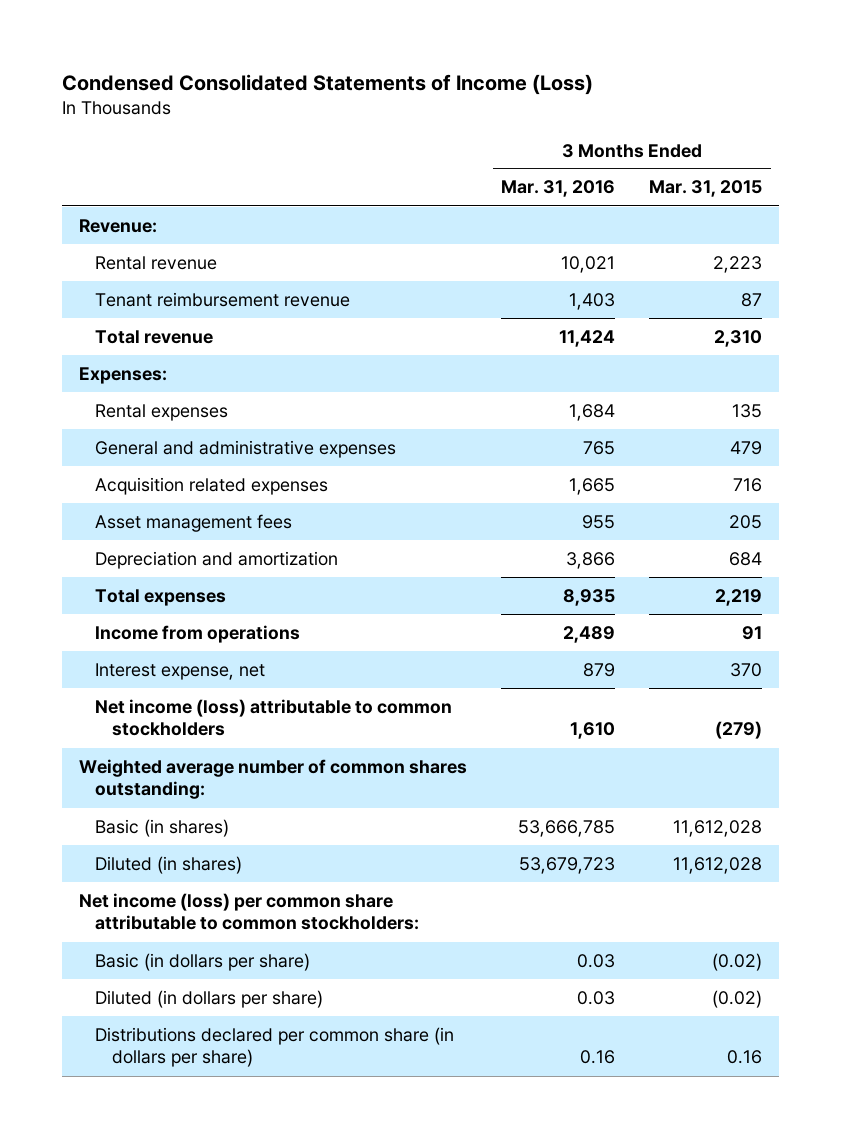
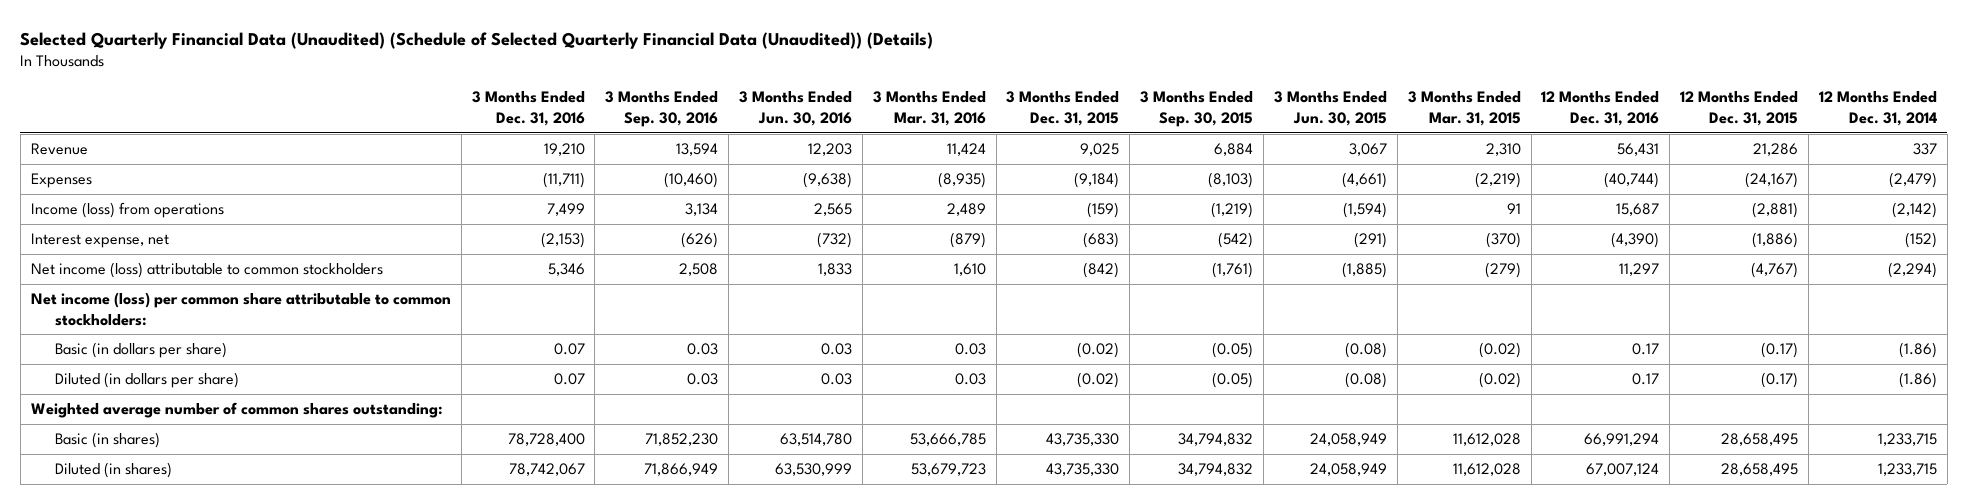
[61,73,593,95] Condensed Consolidated Statements of Income (Loss) -> [20,31,934,49] Selected Quarterly Financial Data (Unaudited) (Schedule of Selected Quarterly Financial Data (Unaudited)) (Details)
none -> [471,91,585,126] 3 Months Ended Dec. 31, 2016
none -> [605,91,719,127] 3 Months Ended Sep. 30, 2016
none -> [738,91,852,126] 3 Months Ended Jun. 30, 2016
none -> [1006,91,1120,126] 3 Months Ended Dec. 31, 2015
none -> [1140,91,1254,127] 3 Months Ended Sep. 30, 2015
none -> [1273,91,1387,126] 3 Months Ended Jun. 30, 2015
none -> [1541,91,1660,126] 12 Months Ended Dec. 31, 2016
none -> [1680,91,1799,126] 12 Months Ended Dec. 31, 2015
none -> [1818,91,1937,126] 12 Months Ended Dec. 31, 2014
[78,218,157,233] Revenue: -> none
[95,255,218,270] Rental revenue -> none
[95,291,351,307] Tenant reimbursement revenue -> none
[78,366,167,384] Expenses: -> none
[95,403,229,421] Rental expenses -> none
[95,439,397,458] General and administrative expenses -> none
[95,476,329,495] Acquisition related expenses -> none
[95,513,293,532] Asset management fees -> none
[95,550,339,569] Depreciation and amortization -> none
[95,329,214,344] Total revenue -> [30,143,88,156] Revenue
[95,588,227,606] Total expenses -> [30,173,92,189] Expenses
[563,588,616,606] 8,935 -> [937,172,986,189] (8,935)
[715,588,763,606] 2,219 -> [1474,172,1521,189] (2,219)
[95,624,301,643] Income from operations -> [30,202,224,219] Income (loss) from operations
[583,662,616,677] 879 -> [949,232,986,249] (879)
[730,662,763,677] 370 -> [1485,232,1521,249] (370)
[95,1026,455,1068] Distributions declared per common share (in dollars per share) -> none
[78,758,467,800] Weighted average number of common shares outstanding: -> [30,402,443,419] Weighted average number of common shares outstanding:
[95,818,230,837] Basic (in shares) -> [55,432,161,449] Basic (in shares)
[95,855,243,874] Diluted (in shares) -> [55,462,173,479] Diluted (in shares)

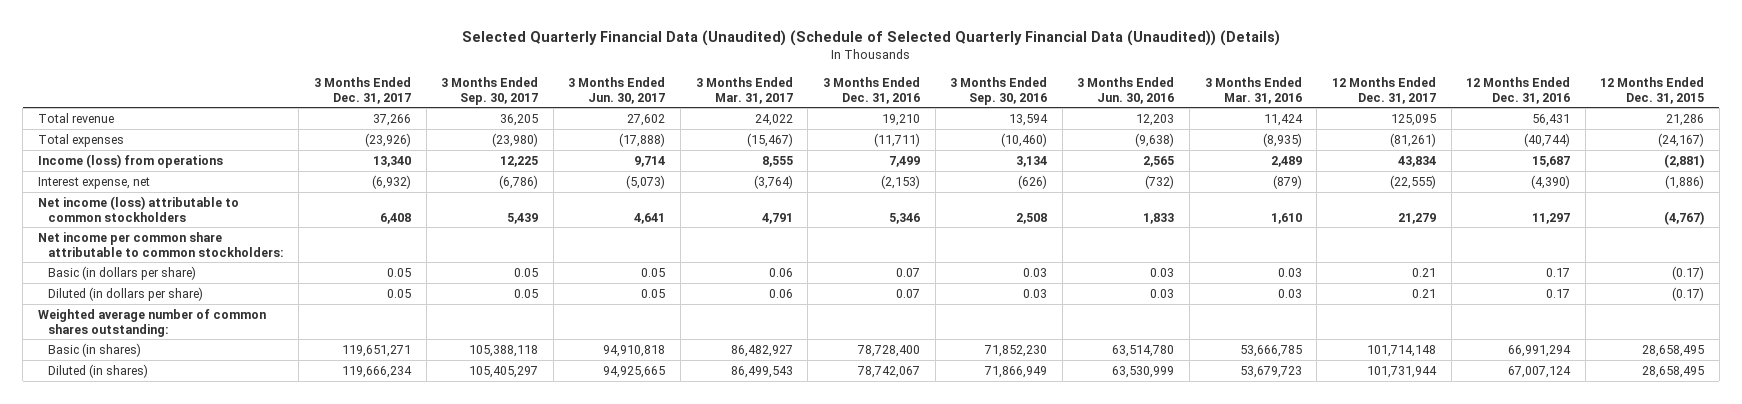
[1006,91,1120,126] 3 Months Ended Dec. 31, 2015 -> none
[1140,91,1254,127] 3 Months Ended Sep. 30, 2015 -> none
[1273,91,1387,126] 3 Months Ended Jun. 30, 2015 -> none
[1407,91,1521,126] 3 Months Ended Mar. 31, 2015 -> none
[1818,91,1937,126] 12 Months Ended Dec. 31, 2014 -> none
none -> [313,76,411,104] 3 Months Ended Dec. 31, 2017
none -> [441,76,539,105] 3 Months Ended Sep. 30, 2017
none -> [568,76,666,104] 3 Months Ended Jun. 30, 2017
none -> [695,76,793,104] 3 Months Ended Mar. 31, 2017
none -> [1331,76,1436,104] 12 Months Ended Dec. 31, 2017
[30,143,88,156] Revenue -> [37,112,114,123] Total revenue
[30,173,92,189] Expenses -> [37,133,124,147] Total expenses
[30,292,451,326] Net income (loss) per common share attributable to common stockholders: -> [37,231,284,257] Net income per common share attributable to common stockholders:

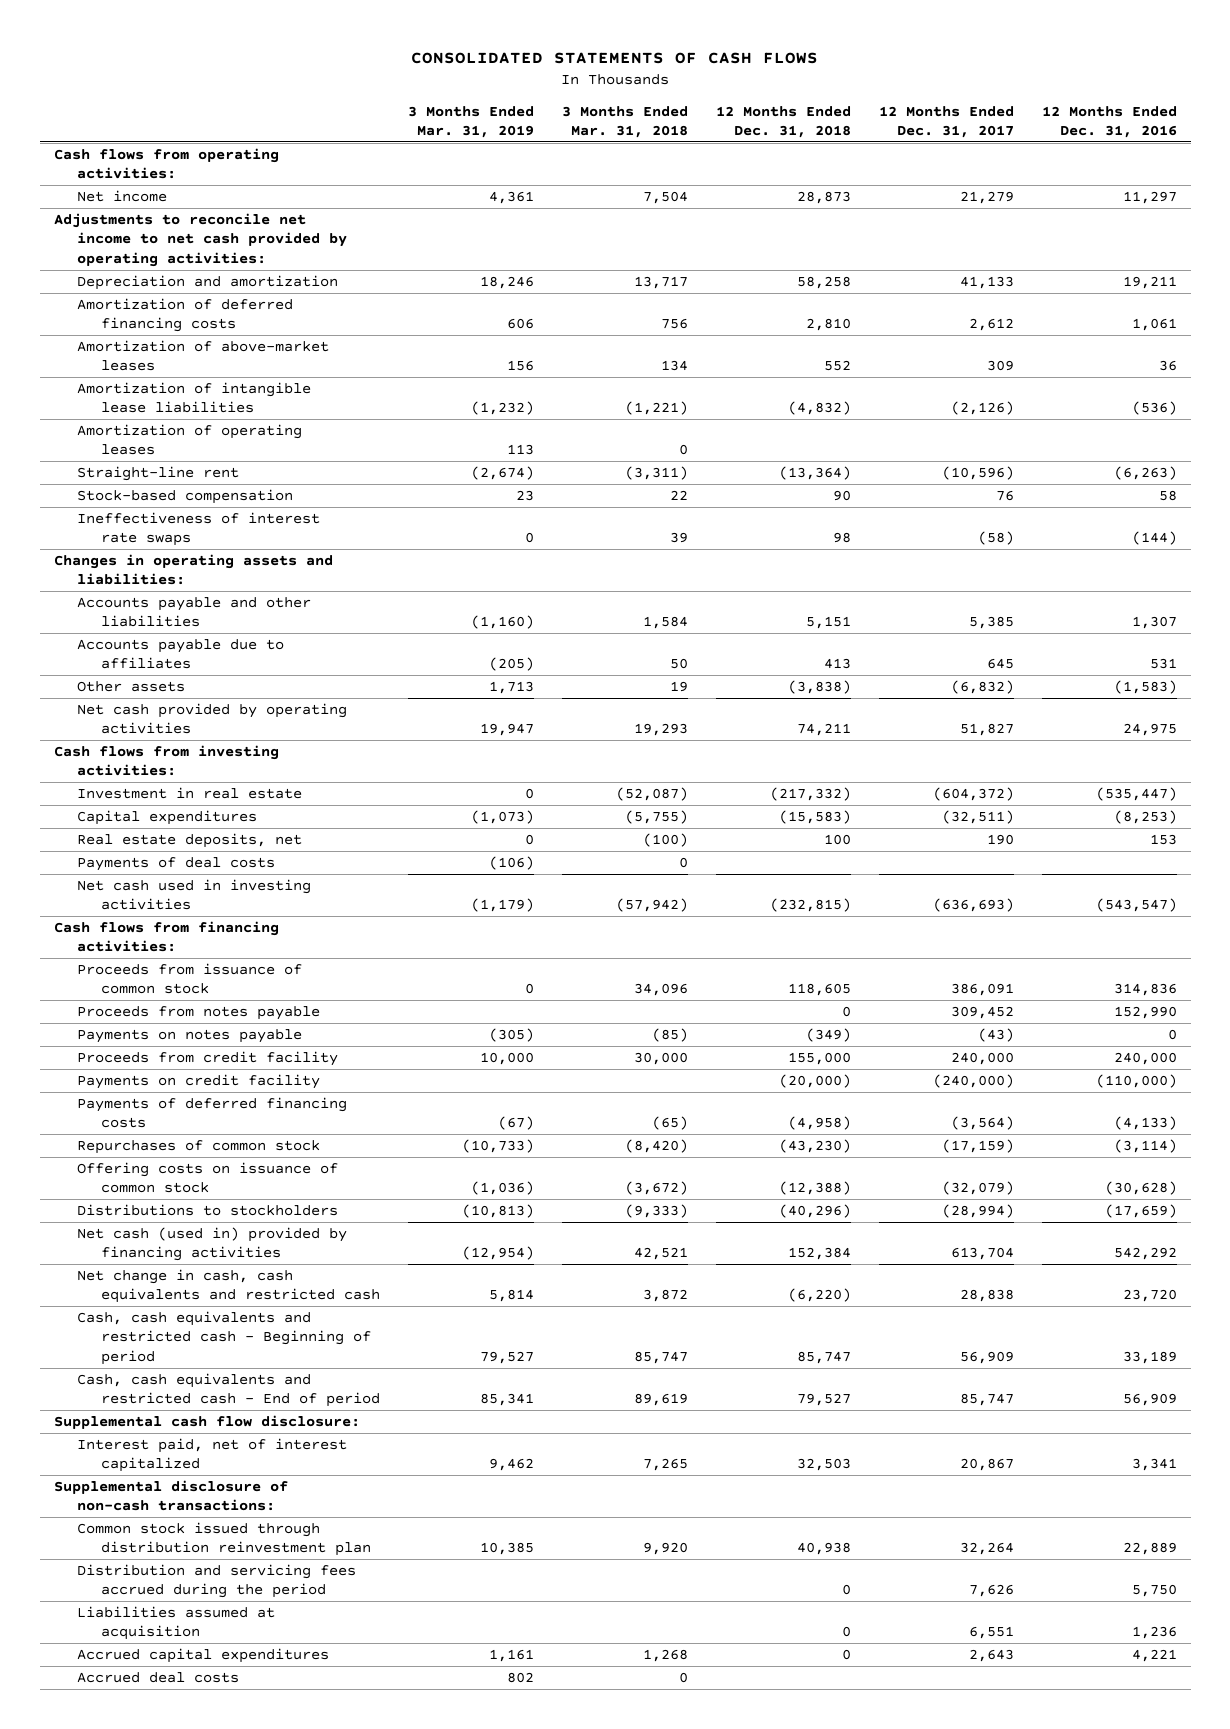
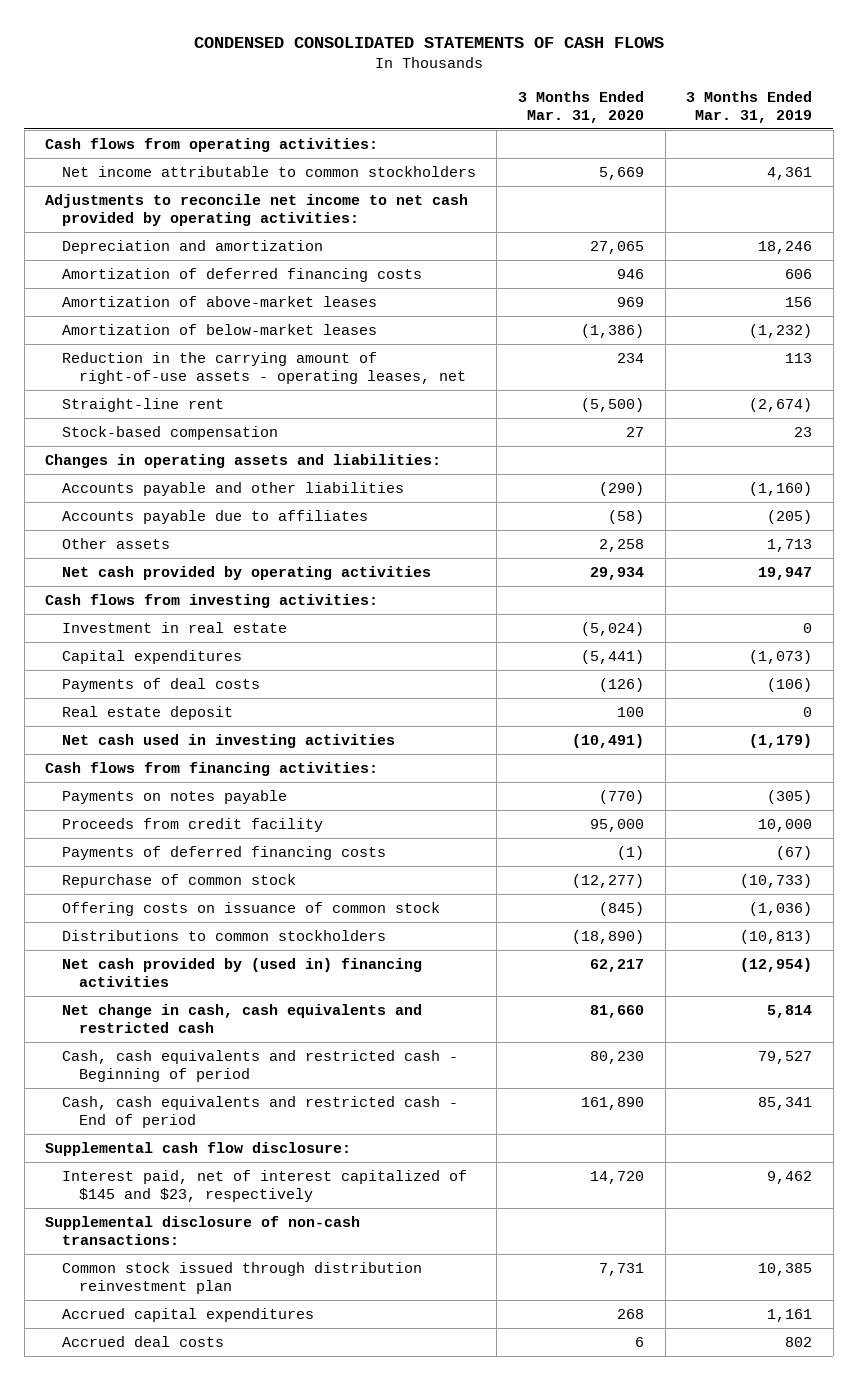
[411,52,819,65] CONSOLIDATED STATEMENTS OF CASH FLOWS -> [193,36,664,48] CONDENSED CONSOLIDATED STATEMENTS OF CASH FLOWS
[561,105,688,138] 3 Months Ended Mar. 31, 2018 -> none
[715,105,851,138] 12 Months Ended Dec. 31, 2018 -> none
[878,105,1014,138] 12 Months Ended Dec. 31, 2017 -> none
[1041,105,1177,138] 12 Months Ended Dec. 31, 2016 -> none
none -> [518,90,645,123] 3 Months Ended Mar. 31, 2020
[77,190,168,203] Net income -> [61,165,476,177] Net income attributable to common stockholders
[77,382,312,414] Amortization of intangible lease liabilities -> [61,323,377,335] Amortization of below-market leases
[77,424,303,456] Amortization of operating leases -> [61,351,466,385] Reduction in the carrying amount of right-of-use assets - operating leases, net
[77,512,321,547] Ineffectiveness of interest rate swaps -> none
[77,833,303,849] Real estate deposits, net -> none
none -> [61,705,233,720] Real estate deposit
[77,963,303,995] Proceeds from issuance of common stock -> none
[77,1006,321,1021] Proceeds from notes payable -> none
[77,1074,321,1090] Payments on credit facility -> none
[77,1140,321,1155] Repurchases of common stock -> [61,873,296,888] Repurchase of common stock
[77,1204,339,1217] Distributions to stockholders -> [61,929,386,941] Distributions to common stockholders
[77,1227,348,1262] Net cash (used in) provided by financing activities -> [61,957,422,988] Net cash provided by (used in) financing activities
[77,1438,348,1473] Interest paid, net of interest capitalized -> [61,1169,467,1203] Interest paid, net of interest capitalized of $145 and $23, respectively
[77,1564,357,1599] Distribution and servicing fees accrued during the period -> none
[77,1606,276,1641] Liabilities assumed at acquisition -> none

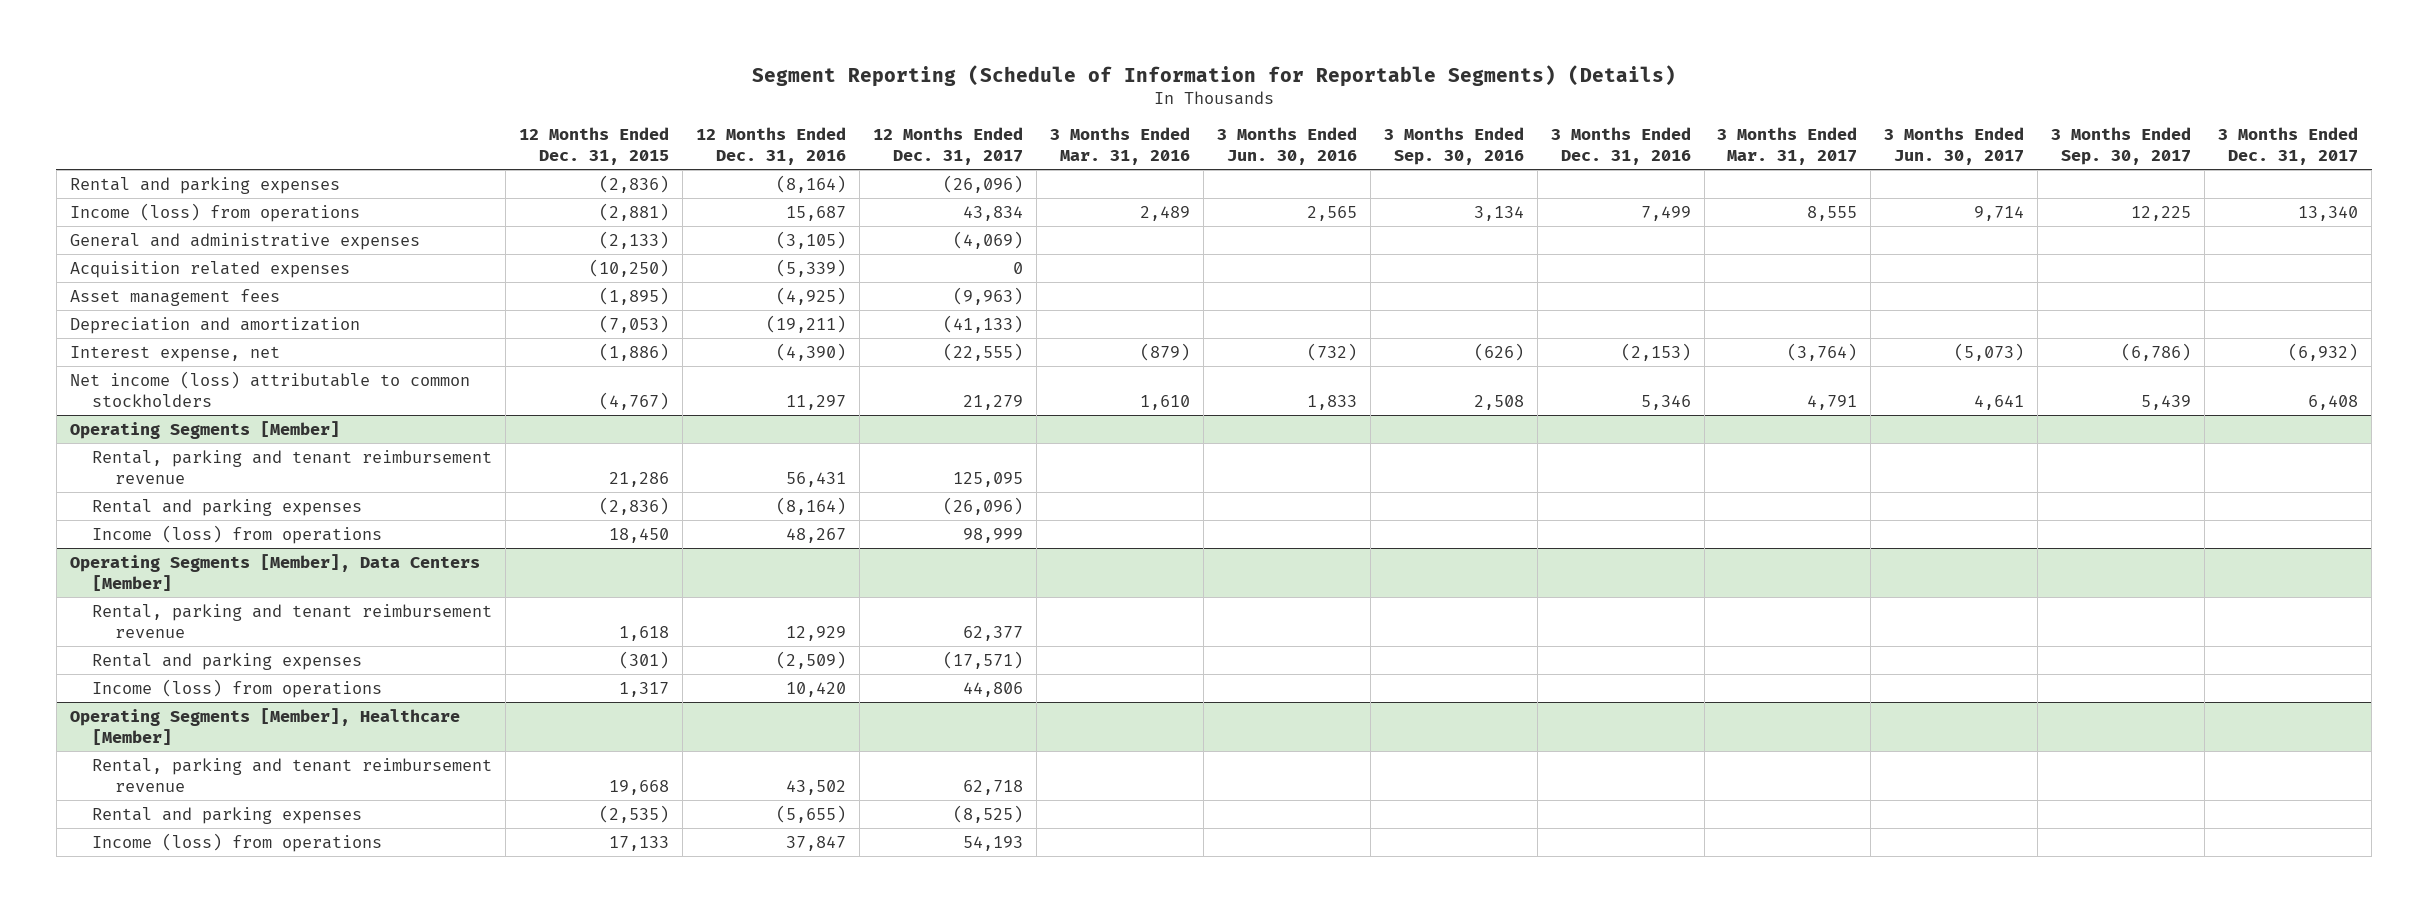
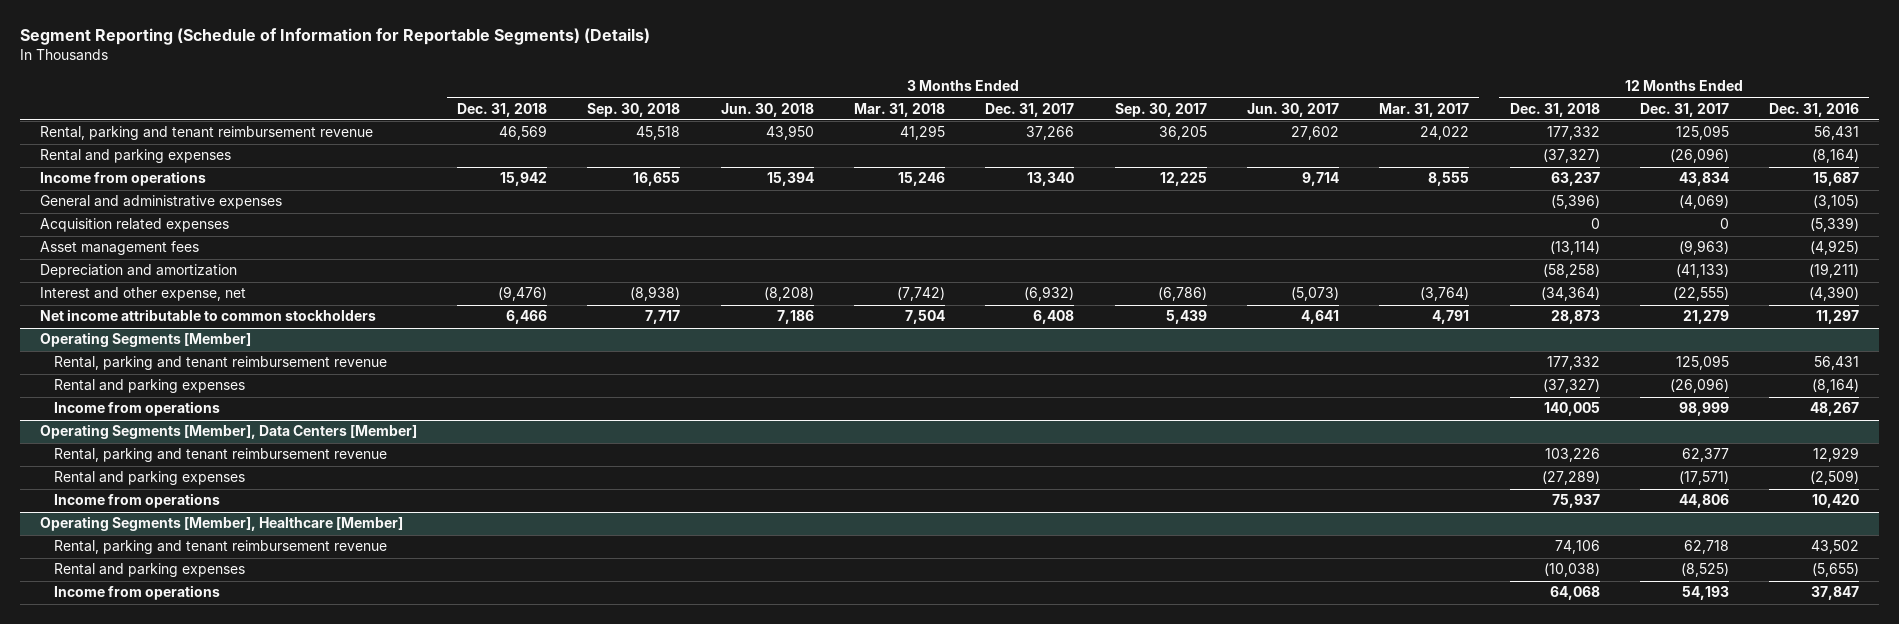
[519,127,670,165] 12 Months Ended Dec. 31, 2015 -> none
[1049,127,1190,165] 3 Months Ended Mar. 31, 2016 -> none
[1216,127,1357,165] 3 Months Ended Jun. 30, 2016 -> none
[1383,127,1524,165] 3 Months Ended Sep. 30, 2016 -> none
[1550,127,1691,165] 3 Months Ended Dec. 31, 2016 -> none
none -> [457,102,548,117] Dec. 31, 2018
none -> [587,102,681,117] Sep. 30, 2018
none -> [720,102,814,117] Jun. 30, 2018
none -> [854,102,946,117] Mar. 31, 2018
none -> [1509,102,1600,117] Dec. 31, 2018
none -> [39,126,373,141] Rental, parking and tenant reimbursement revenue
[69,202,360,222] Income (loss) from operations -> [39,171,206,187] Income from operations
[69,345,280,362] Interest expense, net -> [39,287,246,302] Interest and other expense, net
[69,370,470,407] Net income (loss) attributable to common stockholders -> [39,309,376,322] Net income attributable to common stockholders
[92,524,383,544] Income (loss) from operations -> [54,401,221,417] Income from operations
[92,678,383,698] Income (loss) from operations -> [54,493,221,509] Income from operations
[92,832,383,852] Income (loss) from operations -> [54,585,221,601] Income from operations

